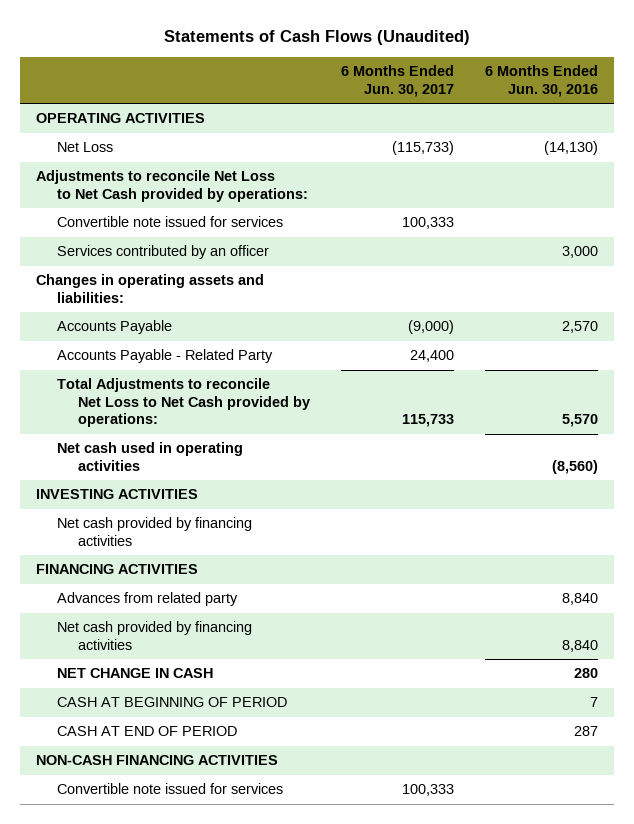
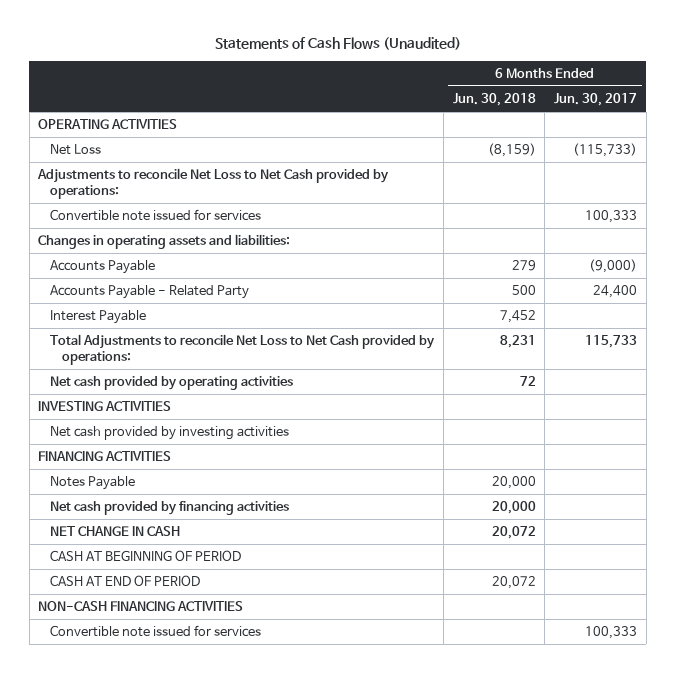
[485,65,599,97] 6 Months Ended Jun. 30, 2016 -> none
none -> [452,92,536,106] Jun. 30, 2018
[56,245,269,260] Services contributed by an officer -> none
none -> [50,310,147,325] Interest Payable
[56,442,243,471] Net cash used in operating activities -> [50,376,294,391] Net cash provided by operating activities
[56,517,252,546] Net cash provided by financing activities -> [50,426,290,441] Net cash provided by investing activities
[56,592,238,607] Advances from related party -> none
none -> [50,476,136,491] Notes Payable

